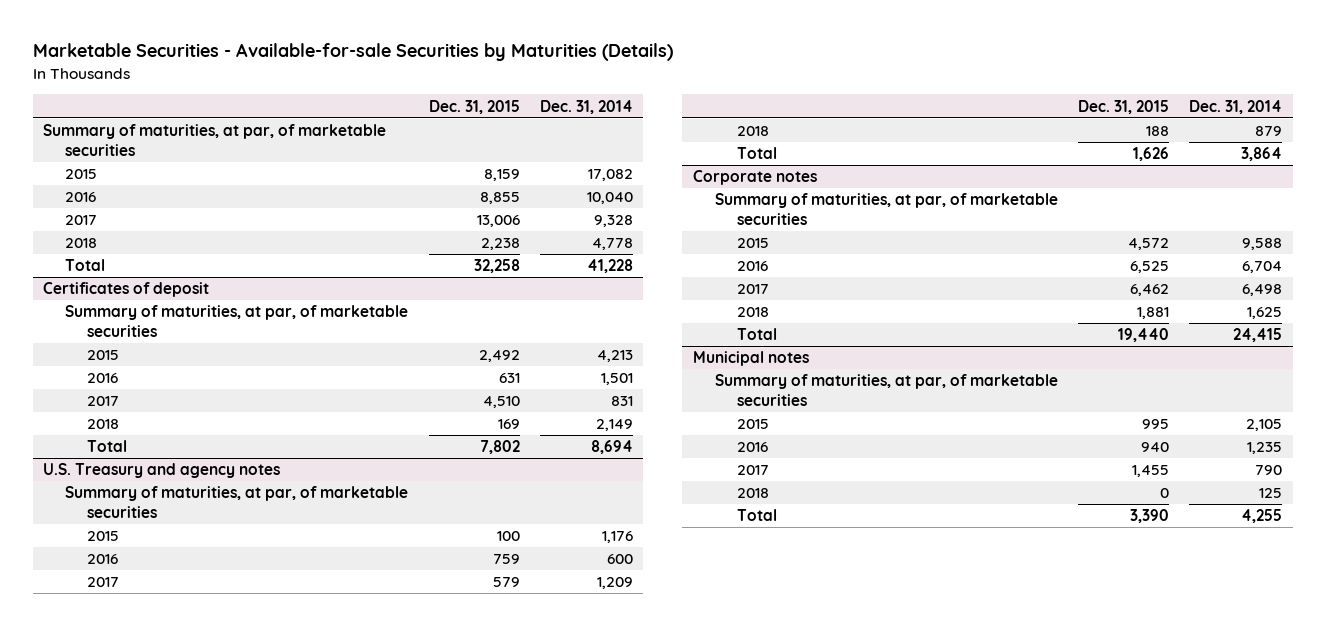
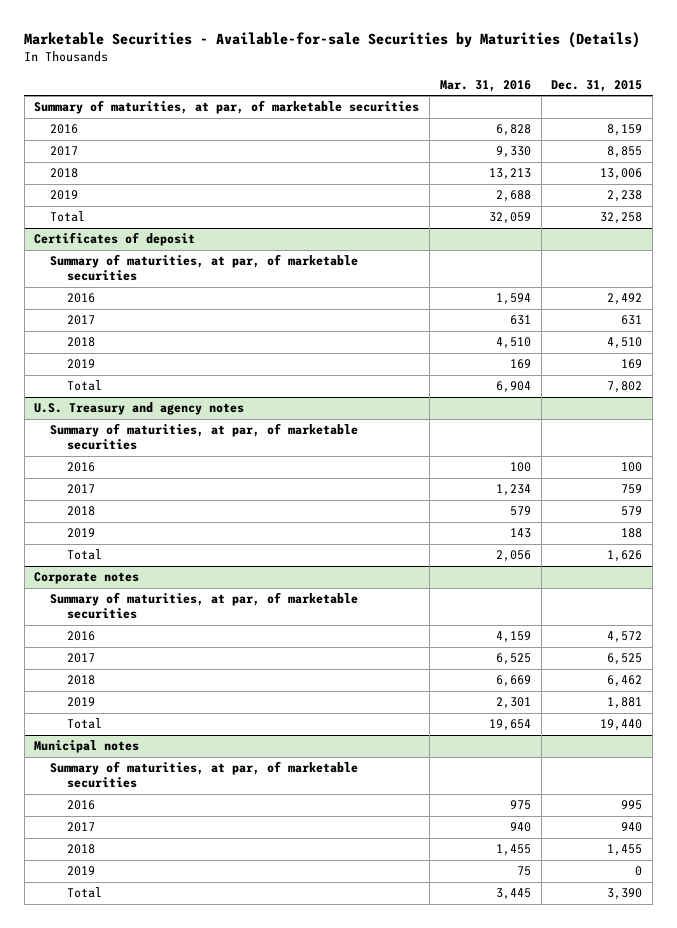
[540,99,634,114] Dec. 31, 2014 -> none
none -> [439,79,531,92] Mar. 31, 2016
[65,169,98,180] 2015 -> [50,124,79,135] 2016
[65,192,97,203] 2016 -> [50,146,79,157] 2017
[65,215,98,226] 2017 -> [50,168,79,179] 2018
[65,238,98,249] 2018 -> [50,190,79,201] 2019
[87,350,120,361] 2015 -> [66,293,95,304] 2016
[87,373,119,384] 2016 -> [66,315,95,326] 2017
[87,396,120,407] 2017 -> [66,337,95,348] 2018
[87,419,120,430] 2018 -> [66,359,95,370] 2019
[87,531,120,542] 2015 -> [66,462,95,473] 2016
[87,554,119,565] 2016 -> [66,484,95,495] 2017
[87,577,120,588] 2017 -> [66,506,95,517] 2018
[736,126,769,137] 2018 -> [66,528,95,539] 2019
[736,238,769,249] 2015 -> [66,631,95,642] 2016
[736,261,768,272] 2016 -> [66,653,95,664] 2017
[736,284,769,295] 2017 -> [66,675,95,686] 2018
[736,307,769,318] 2018 -> [66,697,95,708] 2019
[736,419,769,430] 2015 -> [66,800,95,811] 2016
[736,442,768,453] 2016 -> [66,822,95,833] 2017
[736,465,769,476] 2017 -> [66,844,95,855] 2018
[736,488,769,499] 2018 -> [66,866,95,877] 2019

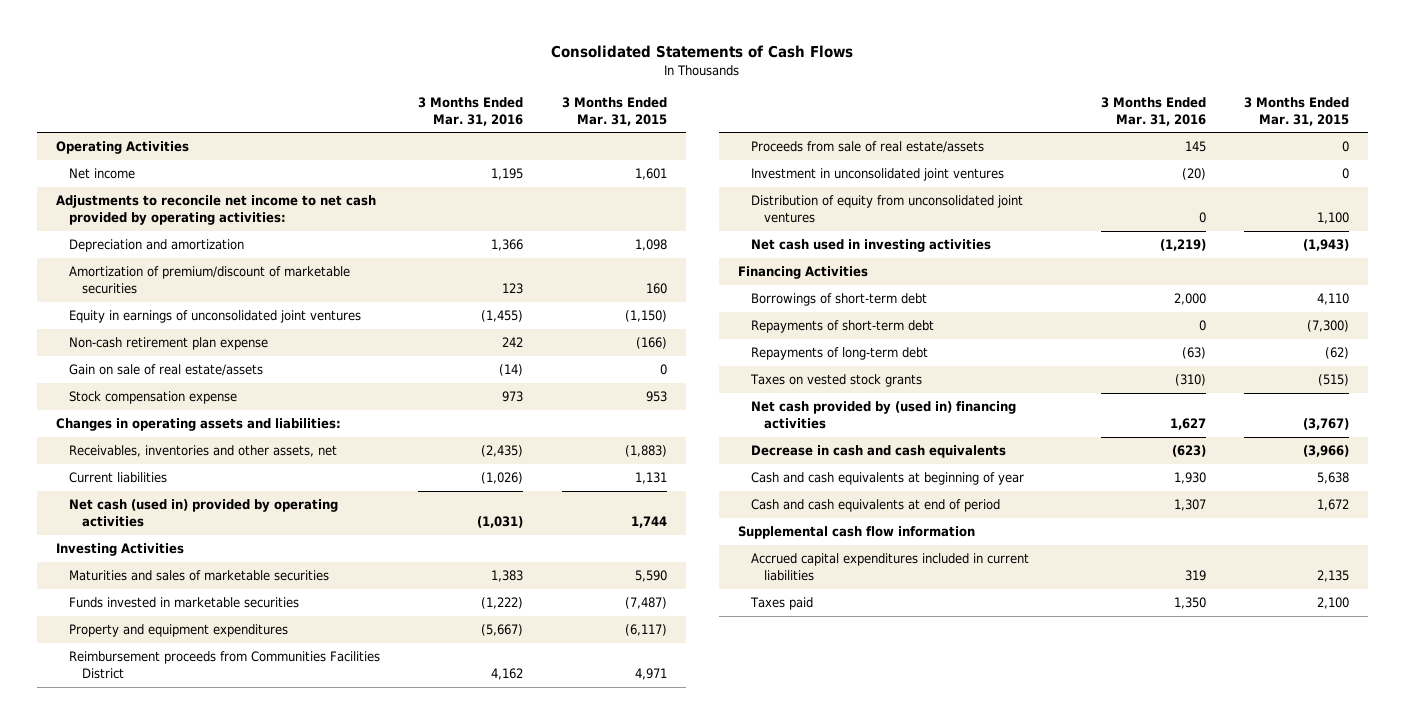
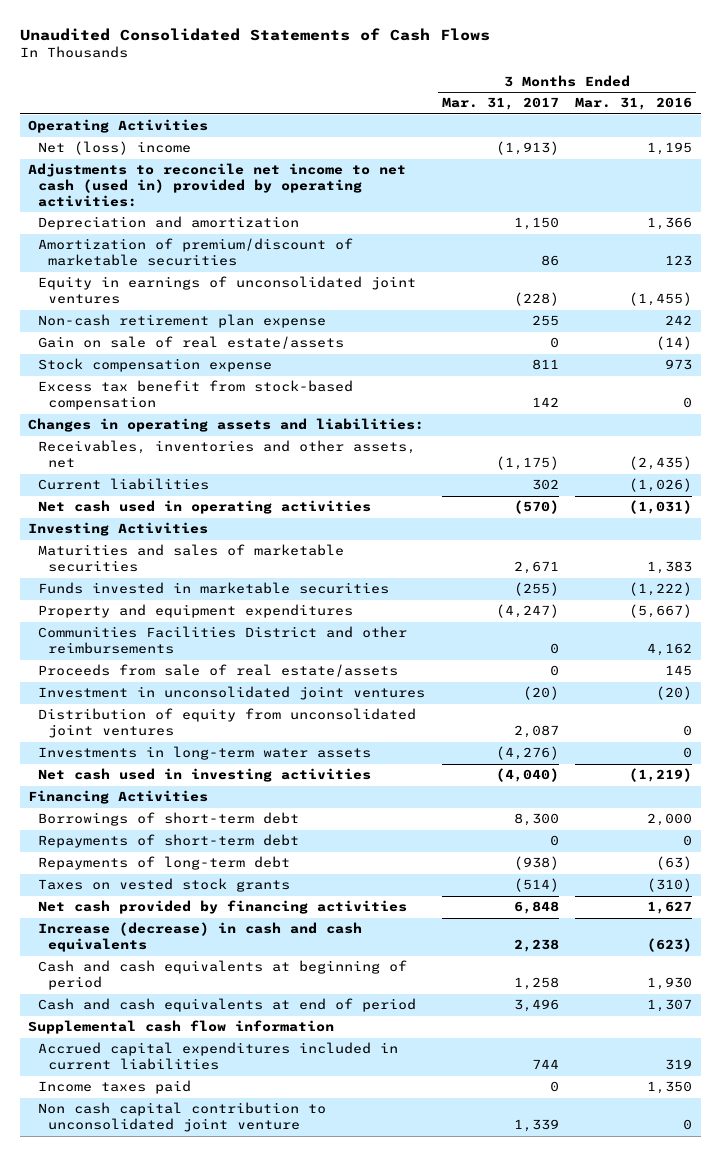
[551,45,854,59] Consolidated Statements of Cash Flows -> [20,28,491,42] Unaudited Consolidated Statements of Cash Flows
[561,96,667,126] 3 Months Ended Mar. 31, 2015 -> none
none -> [441,97,559,111] Mar. 31, 2017
[68,168,135,180] Net income -> [38,141,192,156] Net (loss) income
[55,195,376,226] Adjustments to reconcile net income to net cash provided by operating activities: -> [28,163,407,207] Adjustments to reconcile net income to net cash (used in) provided by operating activities:
none -> [38,380,354,411] Excess tax benefit from stock-based compensation
[68,499,338,528] Net cash (used in) provided by operating activities -> [38,500,372,515] Net cash used in operating activities
[68,651,380,680] Reimbursement proceeds from Communities Facilities District -> [38,626,408,655] Communities Facilities District and other reimbursements
none -> [38,746,372,761] Investments in long-term water assets
[751,401,1017,430] Net cash provided by (used in) financing activities -> [38,900,408,915] Net cash provided by financing activities
[751,445,1007,459] Decrease in cash and cash equivalents -> [38,922,363,953] Increase (decrease) in cash and cash equivalents
[751,472,1025,486] Cash and cash equivalents at beginning of year -> [38,960,408,991] Cash and cash equivalents at beginning of period
[750,597,814,611] Taxes paid -> [38,1080,192,1095] Income taxes paid
none -> [38,1102,327,1133] Non cash capital contribution to unconsolidated joint venture

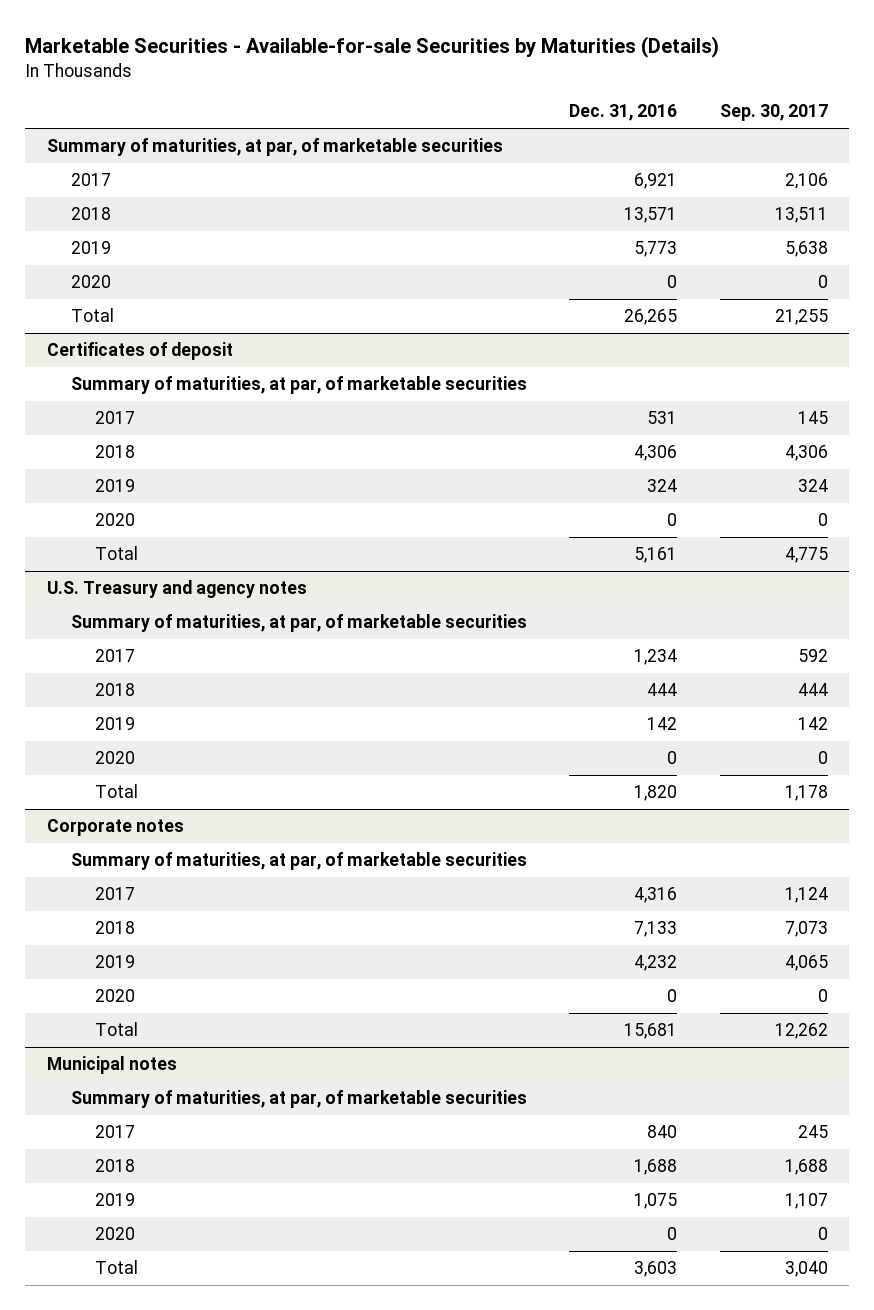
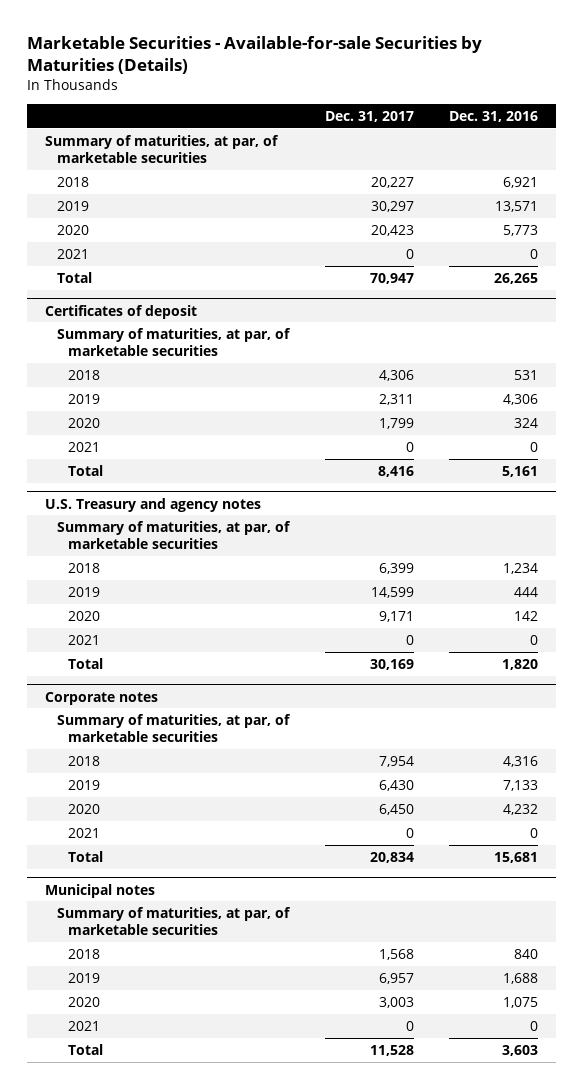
[719,104,828,122] Sep. 30, 2017 -> none
none -> [324,111,414,123] Dec. 31, 2017
[70,173,111,187] 2017 -> [56,176,89,187] 2018
[70,207,111,221] 2018 -> [56,200,89,211] 2019
[70,241,111,255] 2019 -> [56,224,89,235] 2020
[70,275,111,289] 2020 -> [56,248,89,259] 2021
[94,411,135,425] 2017 -> [68,369,101,380] 2018
[94,445,135,459] 2018 -> [68,393,101,404] 2019
[94,479,135,493] 2019 -> [68,417,101,428] 2020
[94,513,135,527] 2020 -> [68,441,101,452] 2021
[94,649,135,663] 2017 -> [68,562,101,573] 2018
[94,683,135,697] 2018 -> [68,586,101,597] 2019
[94,717,135,731] 2019 -> [68,610,101,621] 2020
[94,751,135,765] 2020 -> [68,634,101,645] 2021
[94,887,135,901] 2017 -> [68,755,101,766] 2018
[94,921,135,935] 2018 -> [68,779,101,790] 2019
[94,955,135,969] 2019 -> [68,803,101,814] 2020
[94,989,135,1003] 2020 -> [68,827,101,838] 2021
[94,1125,135,1139] 2017 -> [68,948,101,959] 2018
[94,1159,135,1173] 2018 -> [68,972,101,983] 2019
[94,1193,135,1207] 2019 -> [68,996,101,1007] 2020
[94,1227,135,1241] 2020 -> [68,1020,101,1031] 2021

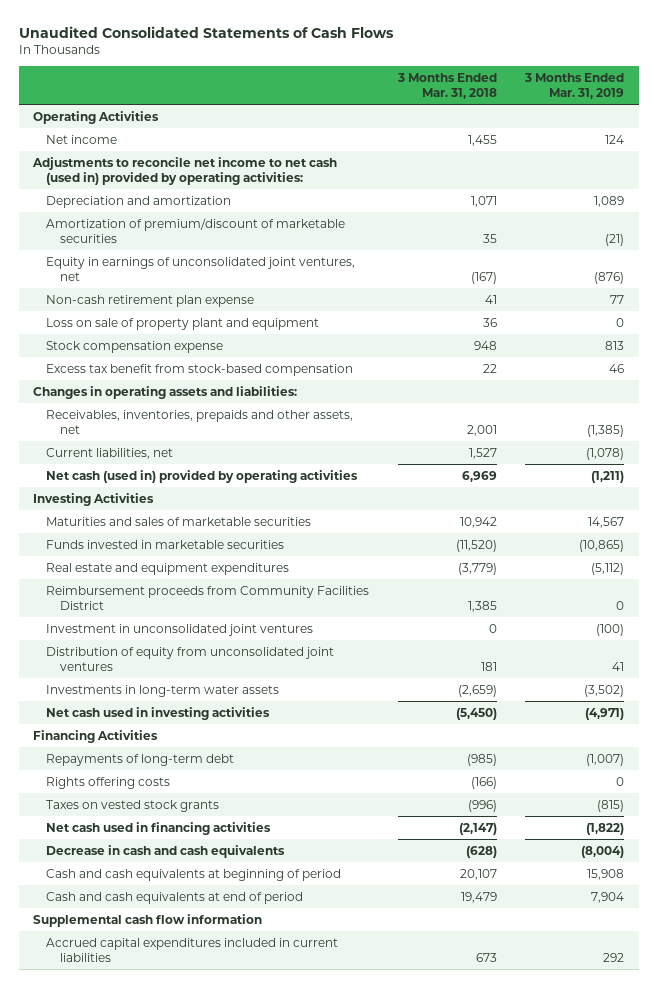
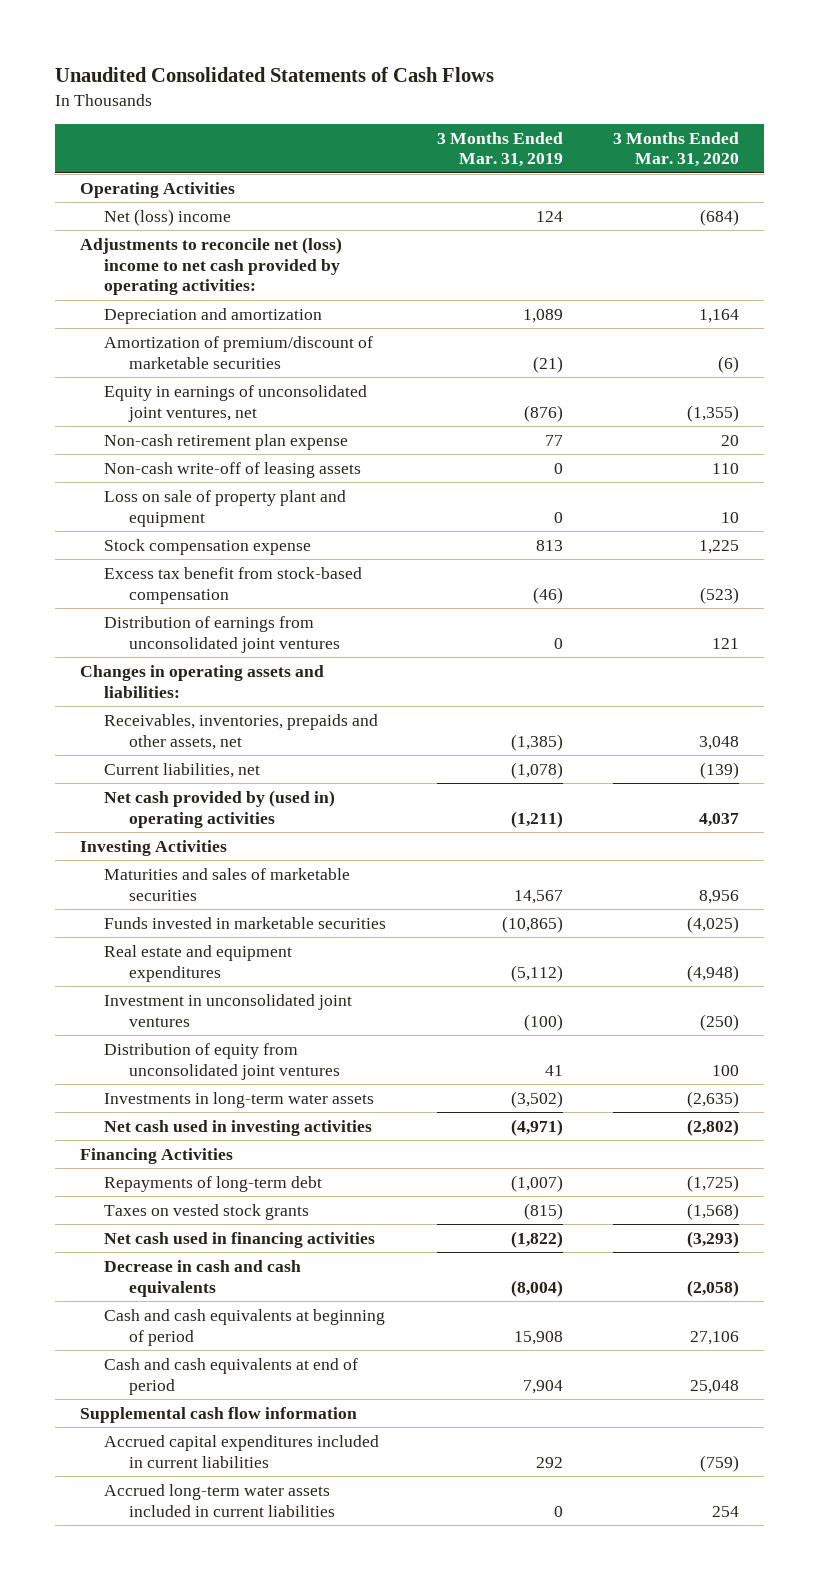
[396,72,497,100] 3 Months Ended Mar. 31, 2018 -> none
none -> [613,131,740,168] 3 Months Ended Mar. 31, 2020
[46,134,118,144] Net income -> [104,208,232,226] Net (loss) income
[32,156,338,186] Adjustments to reconcile net income to net cash (used in) provided by operating activities: -> [79,236,342,296] Adjustments to reconcile net (loss) income to net cash provided by operating activities:
none -> [104,461,362,478] Non-cash write-off of leasing assets
[609,363,625,373] 46 -> [532,586,563,604] (46)
none -> [104,615,340,653] Distribution of earnings from unconsolidated joint ventures
[46,469,359,483] Net cash (used in) provided by operating activities -> [104,789,336,828] Net cash provided by (used in) operating activities
[46,585,370,611] Reimbursement proceeds from Community Facilities District -> none
[46,776,171,789] Rights offering costs -> none
none -> [104,1483,335,1517] Accrued long-term water assets included in current liabilities

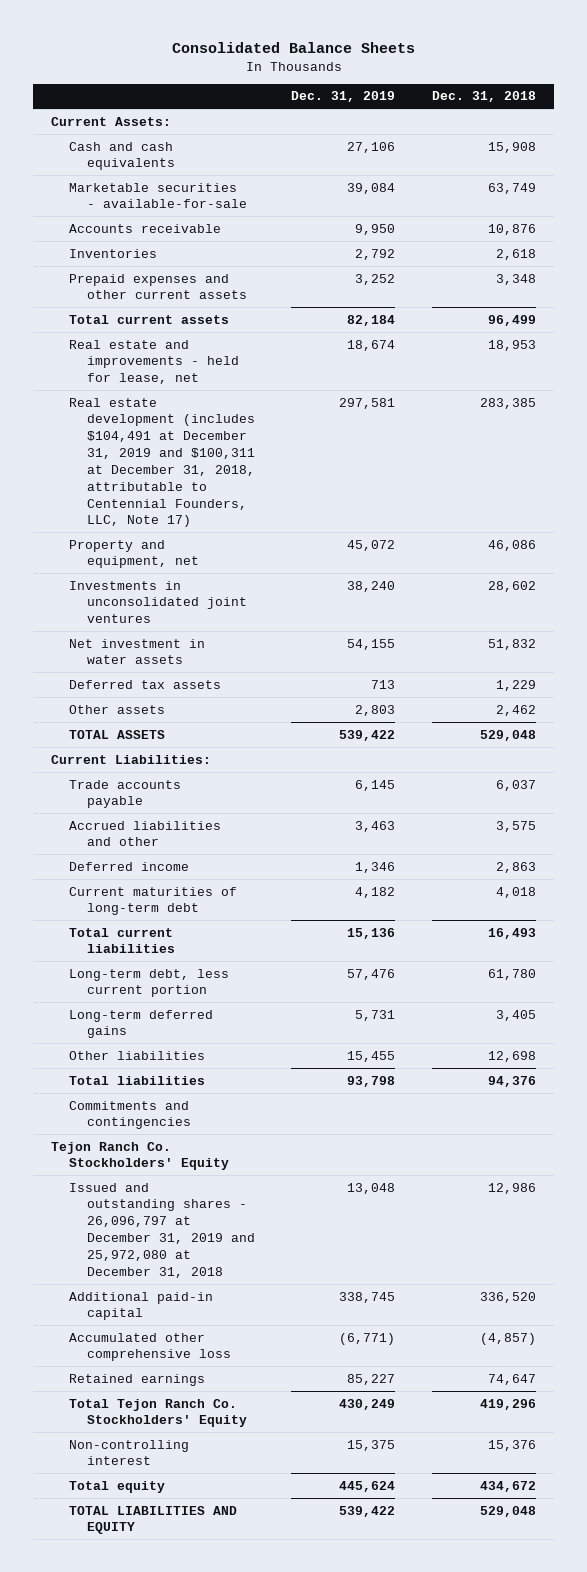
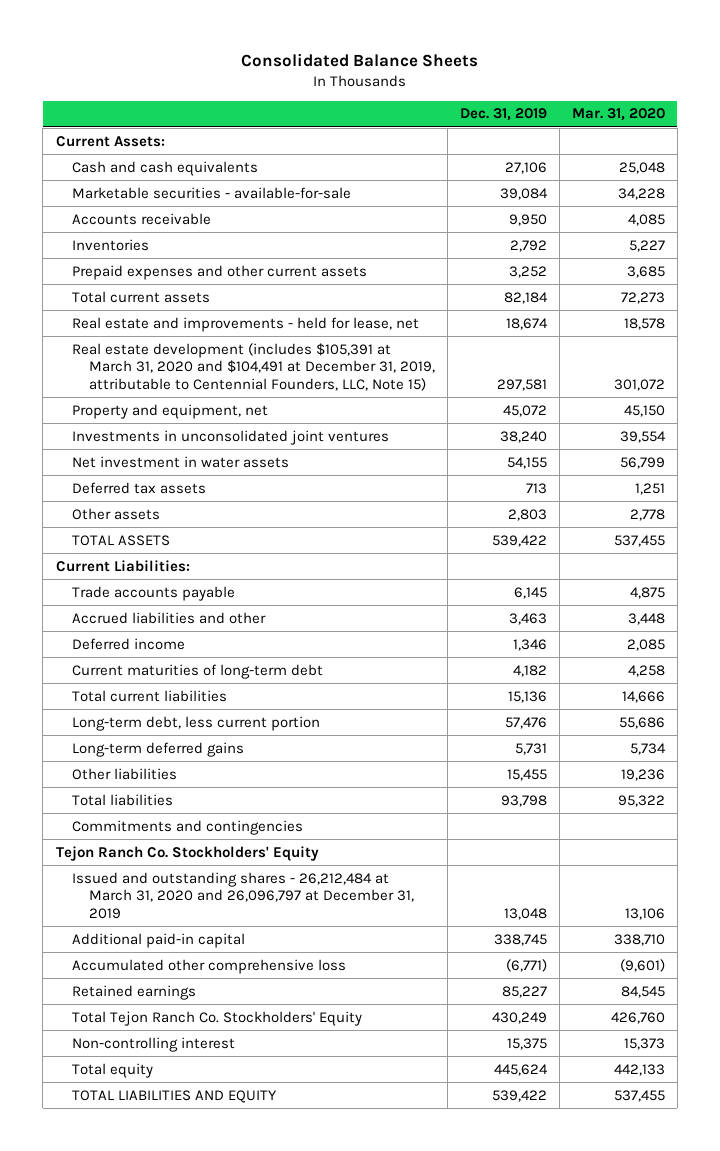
[431,91,536,103] Dec. 31, 2018 -> none
none -> [571,108,665,122] Mar. 31, 2020
[68,397,255,528] Real estate development (includes $104,491 at December 31, 2019 and $100,311 at December 31, 2018, attributable to Centennial Founders, LLC, Note 17) -> [72,342,435,392] Real estate development (includes $105,391 at March 31, 2020 and $104,491 at December 31, 2019, attributable to Centennial Founders, LLC, Note 15)
[68,1182,255,1278] Issued and outstanding shares - 26,096,797 at December 31, 2019 and 25,972,080 at December 31, 2018 -> [72,871,414,920] Issued and outstanding shares - 26,212,484 at March 31, 2020 and 26,096,797 at December 31, 2019

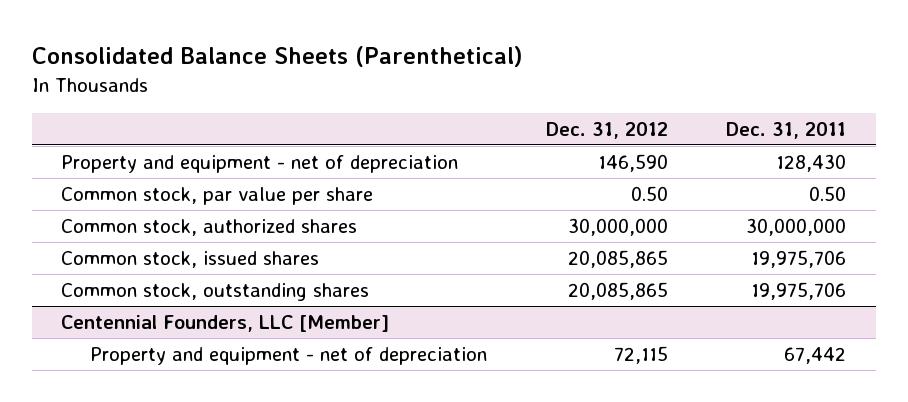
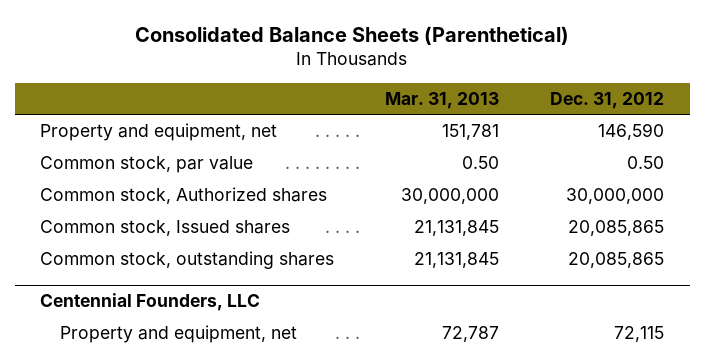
[726,121,847,139] Dec. 31, 2011 -> none
none -> [385,91,500,109] Mar. 31, 2013
[61,154,459,173] Property and equipment - net of depreciation -> [40,123,278,142] Property and equipment, net
[61,186,374,205] Common stock, par value per share -> [40,156,254,174] Common stock, par value
[61,218,358,236] Common stock, authorized shares -> [40,187,328,205] Common stock, Authorized shares
[61,250,320,268] Common stock, issued shares -> [40,220,291,237] Common stock, Issued shares
[61,314,390,332] Centennial Founders, LLC [Member] -> [40,293,261,312] Centennial Founders, LLC
[90,346,488,365] Property and equipment - net of depreciation -> [59,325,297,344] Property and equipment, net

